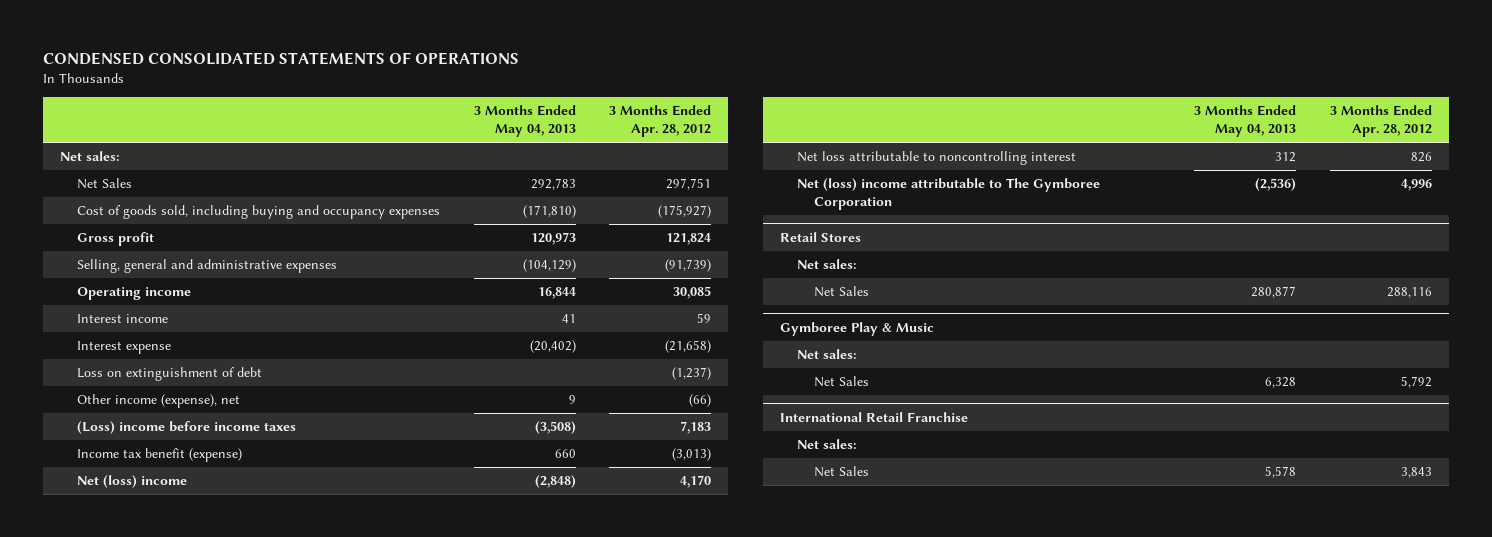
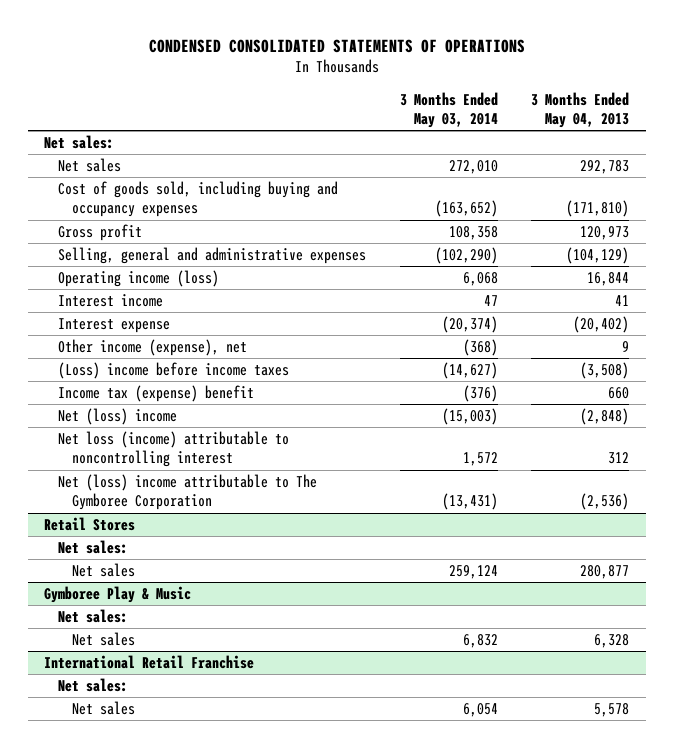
[609,105,712,138] 3 Months Ended Apr. 28, 2012 -> none
none -> [399,91,498,129] 3 Months Ended May 03, 2014
[76,178,132,190] Net Sales -> [58,158,122,173] Net sales
[76,287,191,301] Operating income -> [58,270,220,288] Operating income (loss)
[76,367,262,382] Loss on extinguishment of debt -> none
[76,448,242,463] Income tax benefit (expense) -> [58,385,255,403] Income tax (expense) benefit
[797,151,1077,166] Net loss attributable to noncontrolling interest -> [58,431,290,468] Net loss (income) attributable to noncontrolling interest
[813,286,869,298] Net Sales -> [72,563,136,578] Net sales
[813,376,869,388] Net Sales -> [72,632,136,647] Net sales
[813,466,869,478] Net Sales -> [72,701,136,716] Net sales

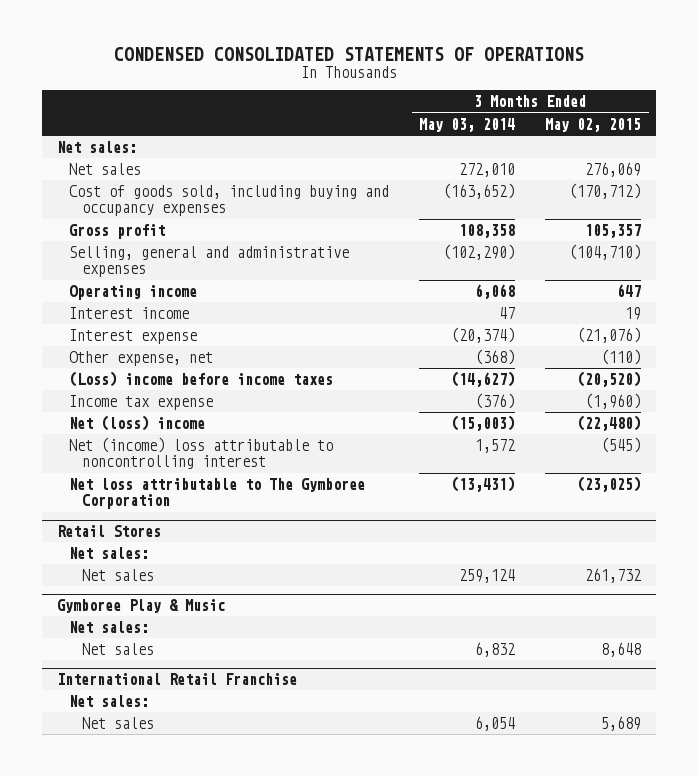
[531,91,630,129] 3 Months Ended May 04, 2013 -> none
none -> [545,117,642,132] May 02, 2015
[58,270,220,288] Operating income (loss) -> [69,284,198,300] Operating income
[58,339,248,357] Other income (expense), net -> [69,350,214,366] Other expense, net
[58,385,255,403] Income tax (expense) benefit -> [69,394,214,410] Income tax expense
[58,431,290,468] Net loss (income) attributable to noncontrolling interest -> [69,436,334,470] Net (income) loss attributable to noncontrolling interest
[58,474,318,511] Net (loss) income attributable to The Gymboree Corporation -> [69,477,366,510] Net loss attributable to The Gymboree Corporation

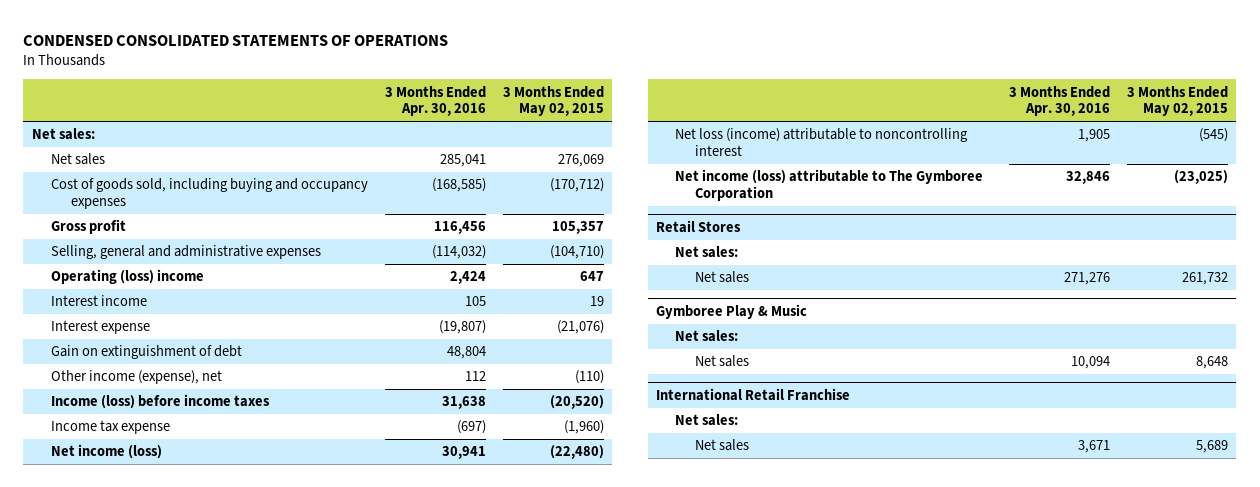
[419,117,516,132] May 03, 2014 -> none
none -> [384,85,486,117] 3 Months Ended Apr. 30, 2016
[69,284,198,300] Operating income -> [51,269,205,285] Operating (loss) income
none -> [51,345,243,360] Gain on extinguishment of debt
[69,350,214,366] Other expense, net -> [51,370,223,385] Other income (expense), net
[69,370,334,387] (Loss) income before income taxes -> [51,394,271,410] Income (loss) before income taxes
[69,414,206,431] Net (loss) income -> [51,444,163,460] Net income (loss)
[69,436,334,470] Net (income) loss attributable to noncontrolling interest -> [675,128,969,157] Net loss (income) attributable to noncontrolling interest
[69,477,366,510] Net loss attributable to The Gymboree Corporation -> [675,169,984,202] Net income (loss) attributable to The Gymboree Corporation

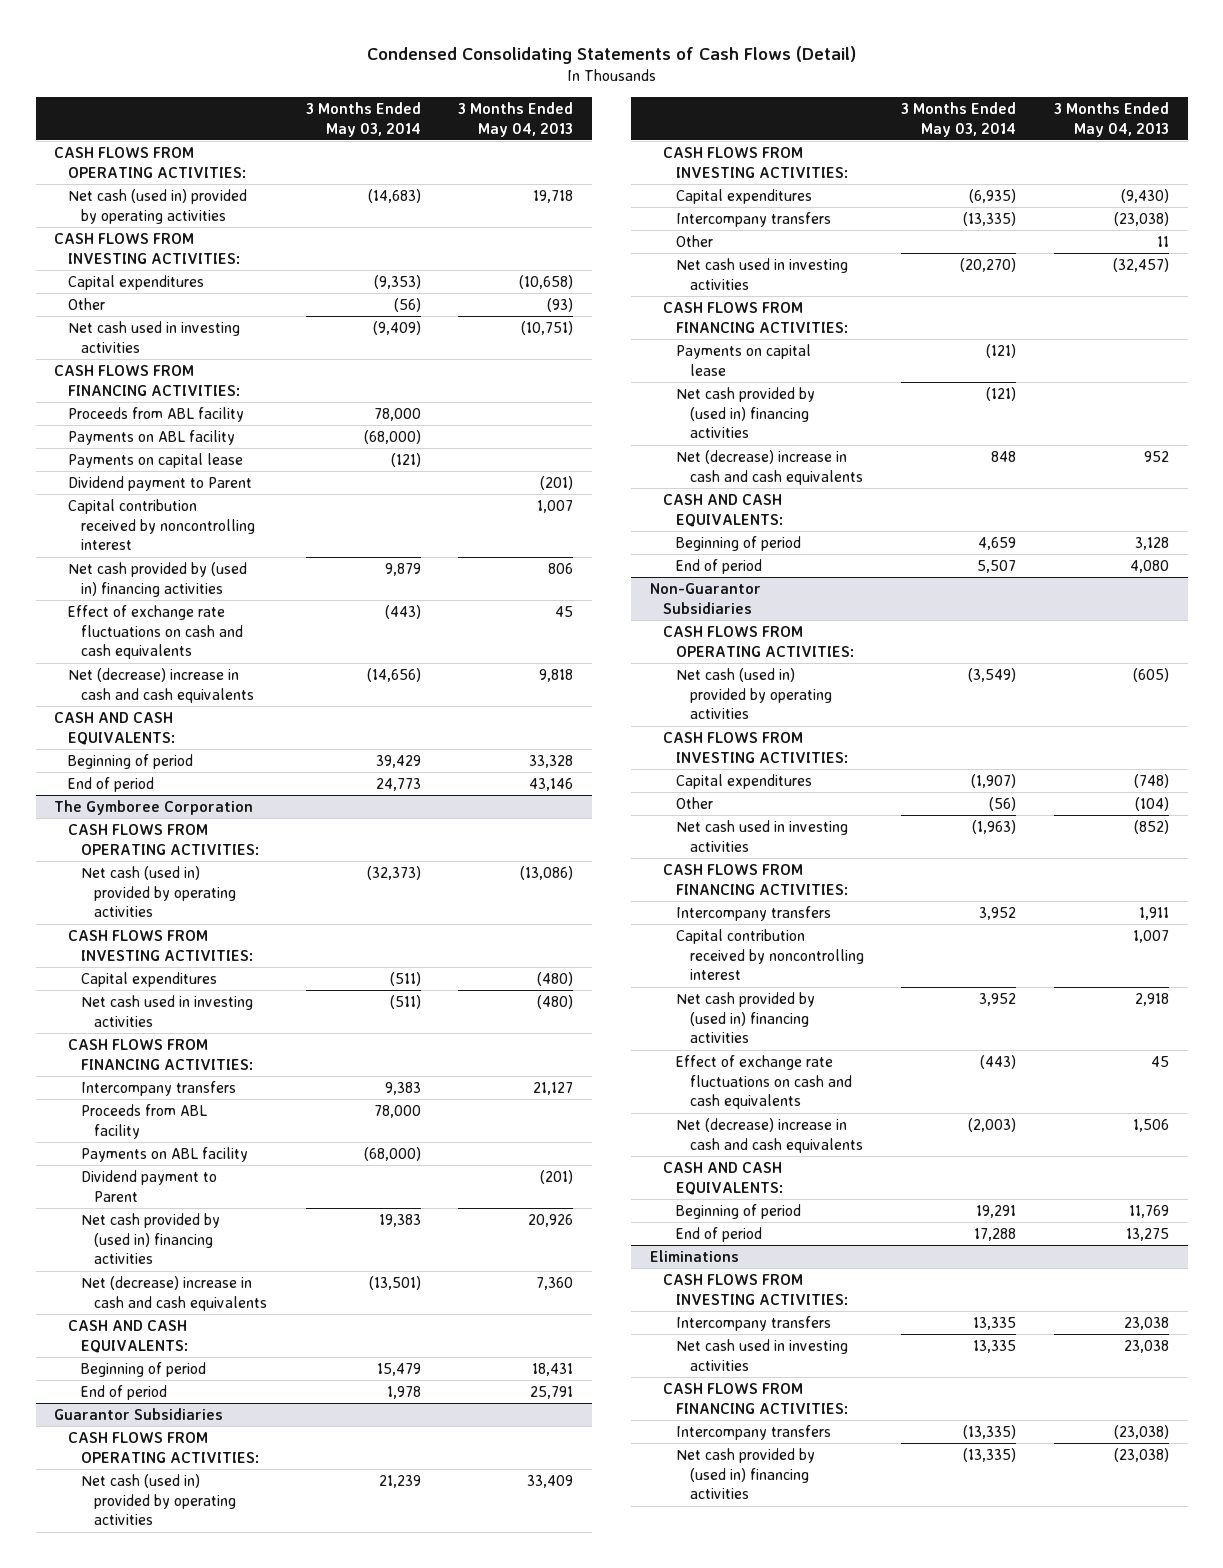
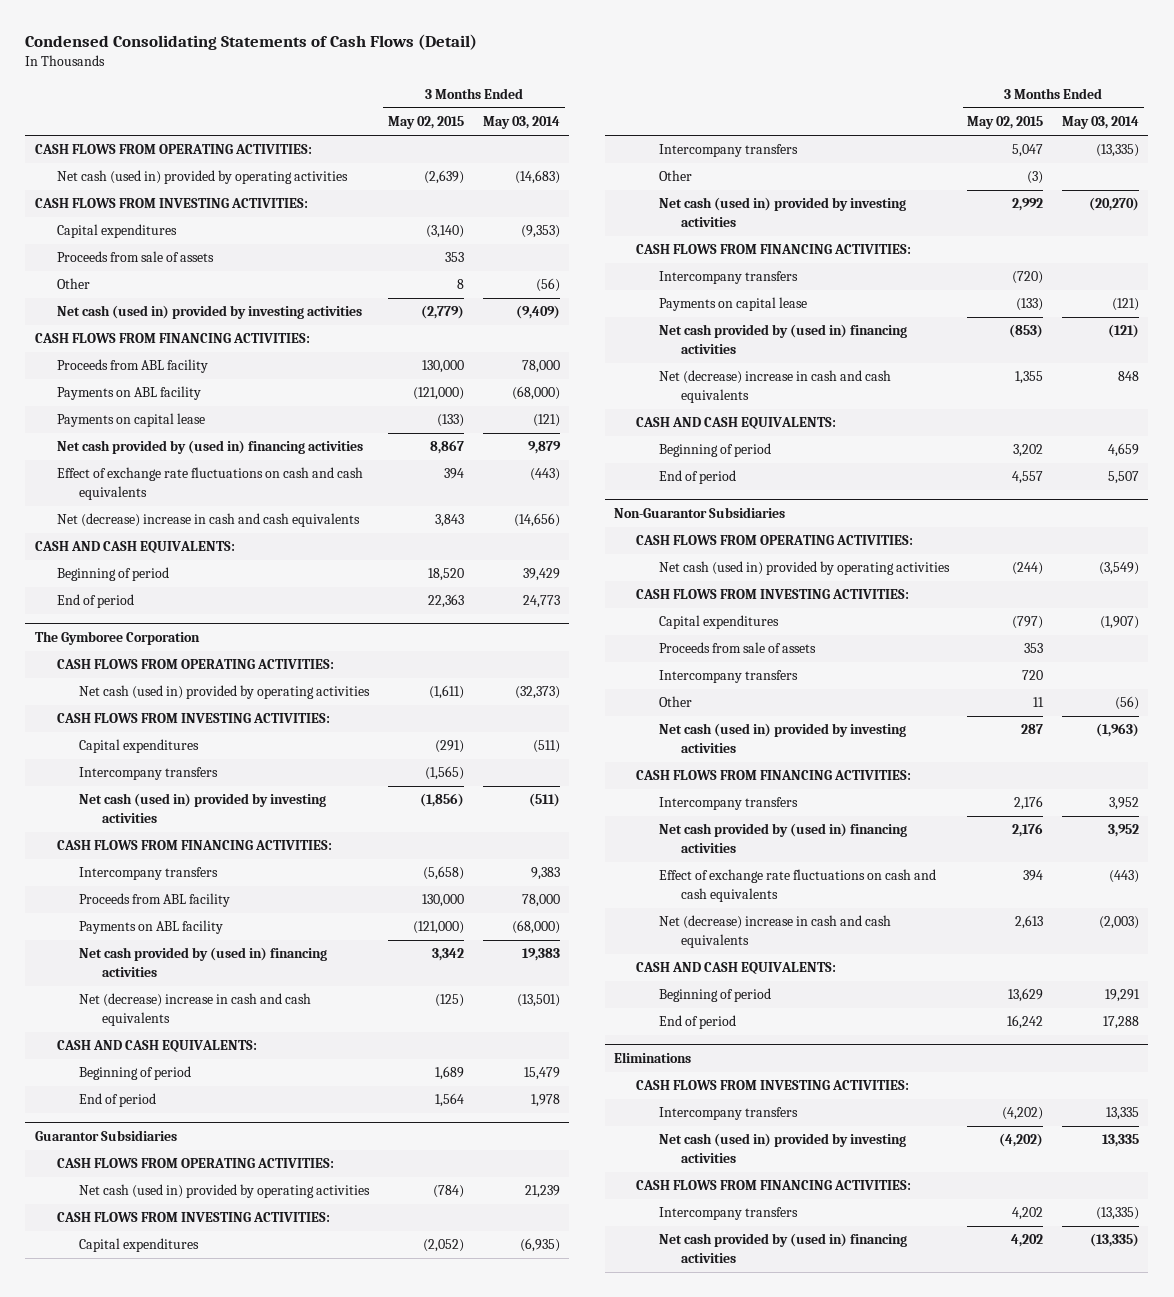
[458,101,574,137] 3 Months Ended May 04, 2013 -> none
none -> [388,116,465,130] May 02, 2015
none -> [57,251,215,263] Proceeds from sale of assets
[67,321,240,353] Net cash used in investing activities -> [57,305,363,320] Net cash (used in) provided by investing activities
[67,476,252,492] Dividend payment to Parent -> none
[67,499,255,551] Capital contribution received by noncontrolling interest -> none
none -> [79,767,219,781] Intercompany transfers
[80,995,253,1027] Net cash used in investing activities -> [79,793,327,823] Net cash (used in) provided by investing activities
[80,1170,217,1202] Dividend payment to Parent -> none
[676,258,849,290] Net cash used in investing activities -> [658,197,906,227] Net cash (used in) provided by investing activities
none -> [658,271,798,285] Intercompany transfers
none -> [658,642,816,654] Proceeds from sale of assets
none -> [658,670,798,684] Intercompany transfers
[676,820,849,852] Net cash used in investing activities -> [658,723,906,753] Net cash (used in) provided by investing activities
[676,929,864,981] Capital contribution received by noncontrolling interest -> none
[676,1339,849,1371] Net cash used in investing activities -> [658,1133,906,1163] Net cash (used in) provided by investing activities

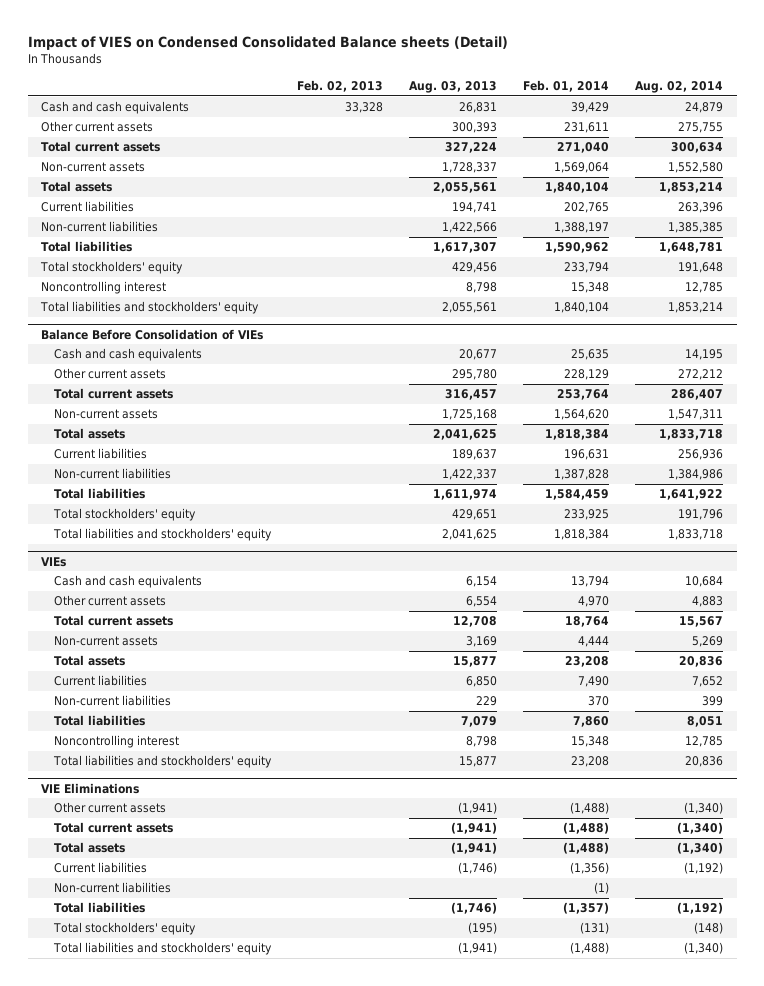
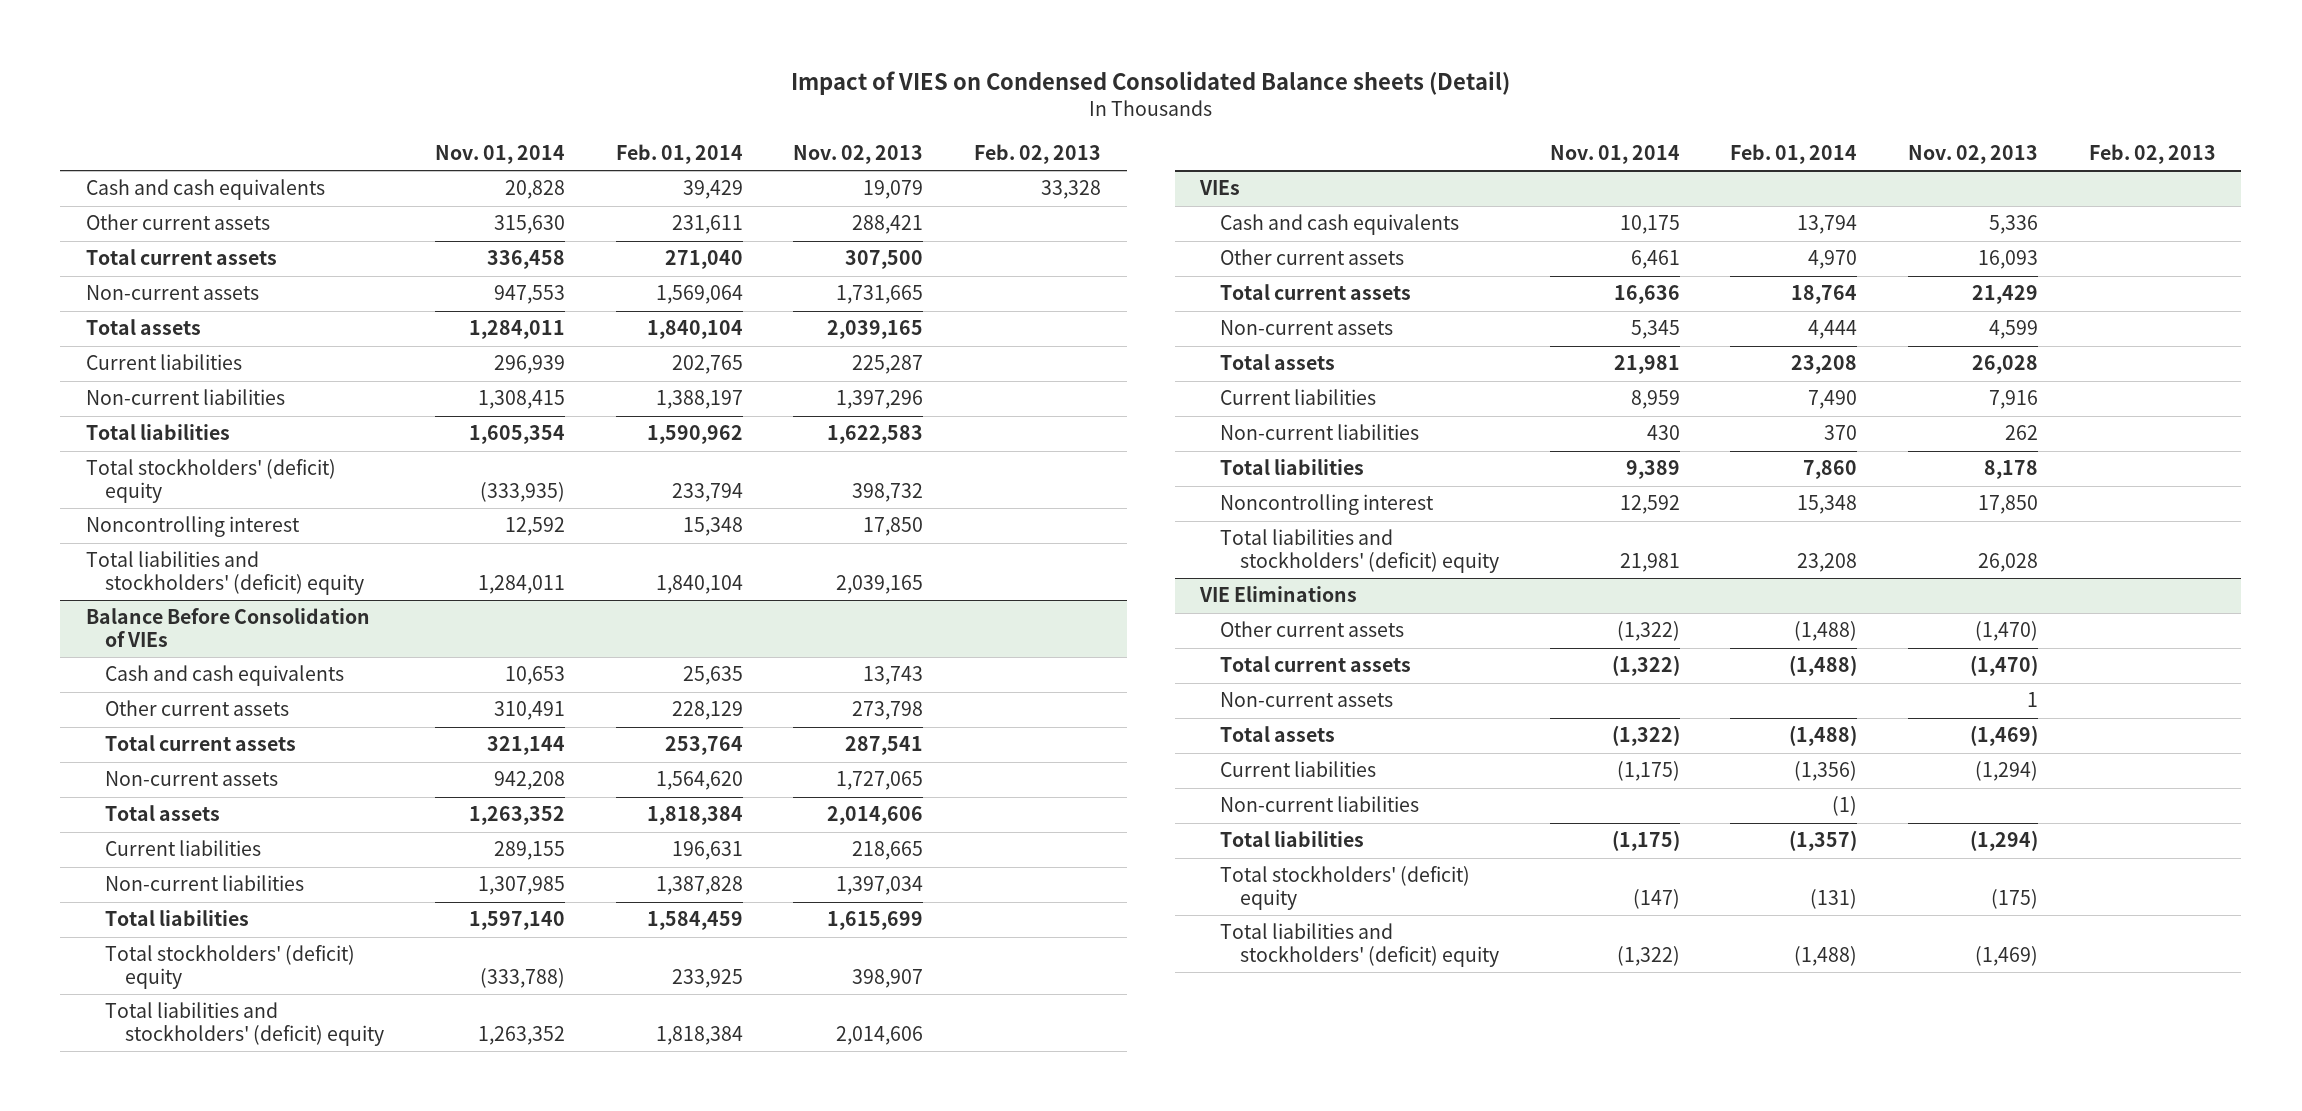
[409,81,498,94] Aug. 03, 2013 -> none
[635,81,724,94] Aug. 02, 2014 -> none
none -> [434,145,565,165] Nov. 01, 2014
none -> [793,145,924,165] Nov. 02, 2013
[40,261,184,275] Total stockholders' equity -> [85,459,336,503] Total stockholders' (deficit) equity
[40,301,260,315] Total liabilities and stockholders' equity -> [85,551,365,595] Total liabilities and stockholders' (deficit) equity
[53,508,197,522] Total stockholders' equity -> [105,945,356,989] Total stockholders' (deficit) equity
[53,528,273,542] Total liabilities and stockholders' equity -> [105,1002,384,1046] Total liabilities and stockholders' (deficit) equity
[53,755,273,769] Total liabilities and stockholders' equity -> [1220,529,1499,573] Total liabilities and stockholders' (deficit) equity
none -> [1220,692,1394,708] Non-current assets
[53,922,197,936] Total stockholders' equity -> [1220,866,1471,910] Total stockholders' (deficit) equity
[53,942,273,956] Total liabilities and stockholders' equity -> [1220,923,1499,967] Total liabilities and stockholders' (deficit) equity

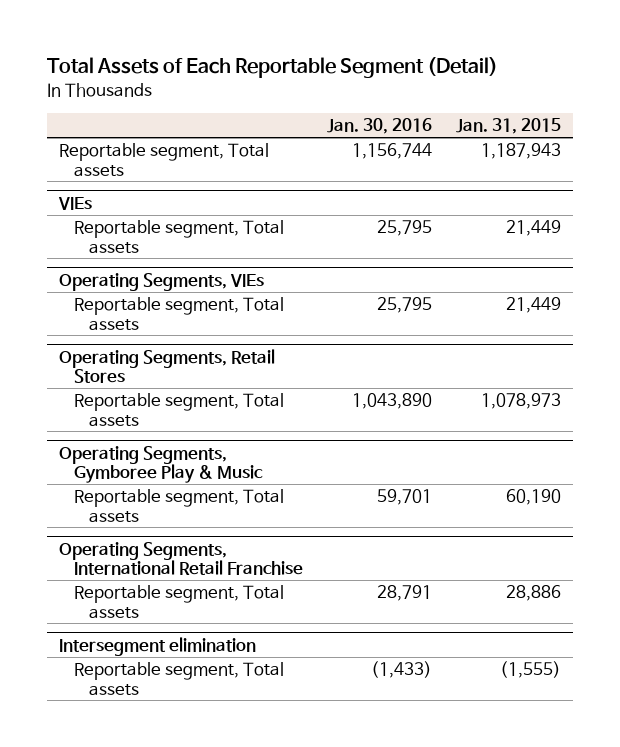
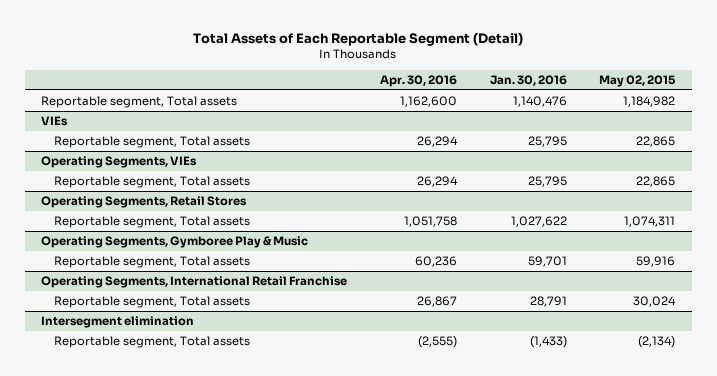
[455,118,561,135] Jan. 31, 2015 -> none
none -> [379,74,457,87] Apr. 30, 2016
none -> [599,74,677,87] May 02, 2015
[351,143,432,160] 1,156,744 -> [512,96,567,108] 1,140,476
[351,393,432,410] 1,043,890 -> [510,216,567,228] 1,027,622

